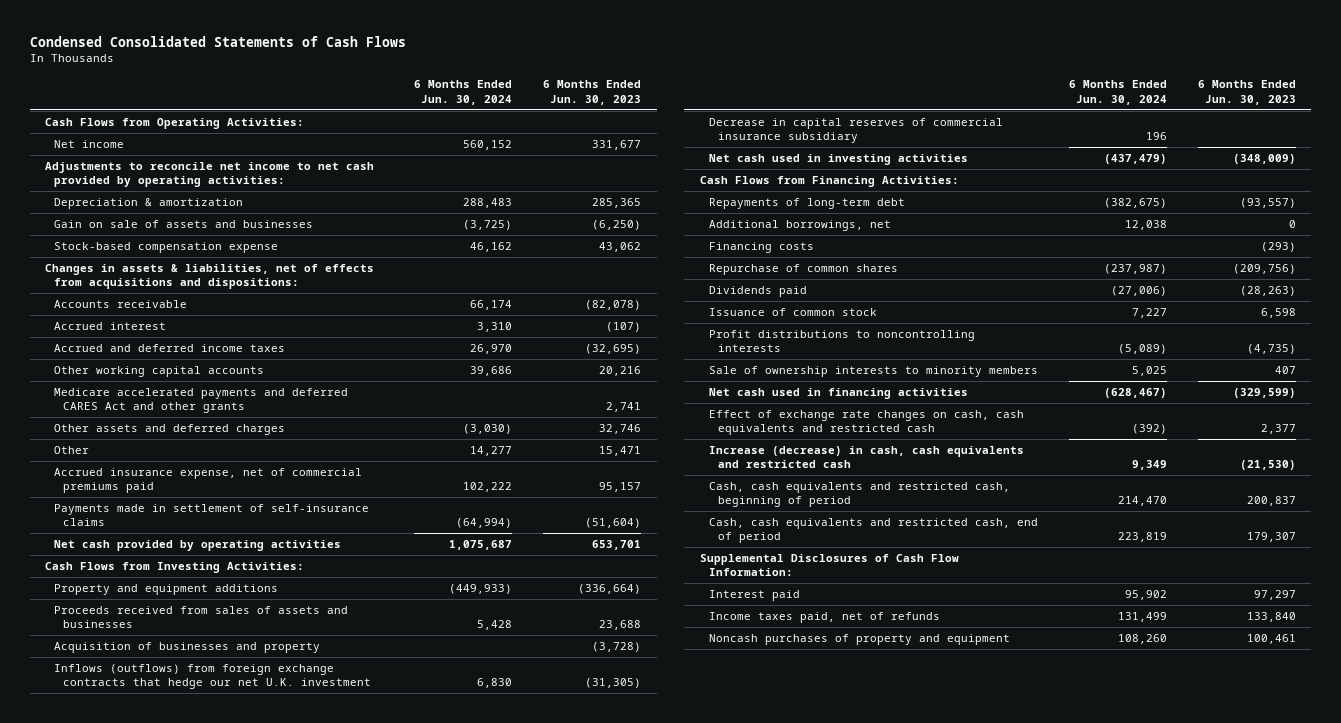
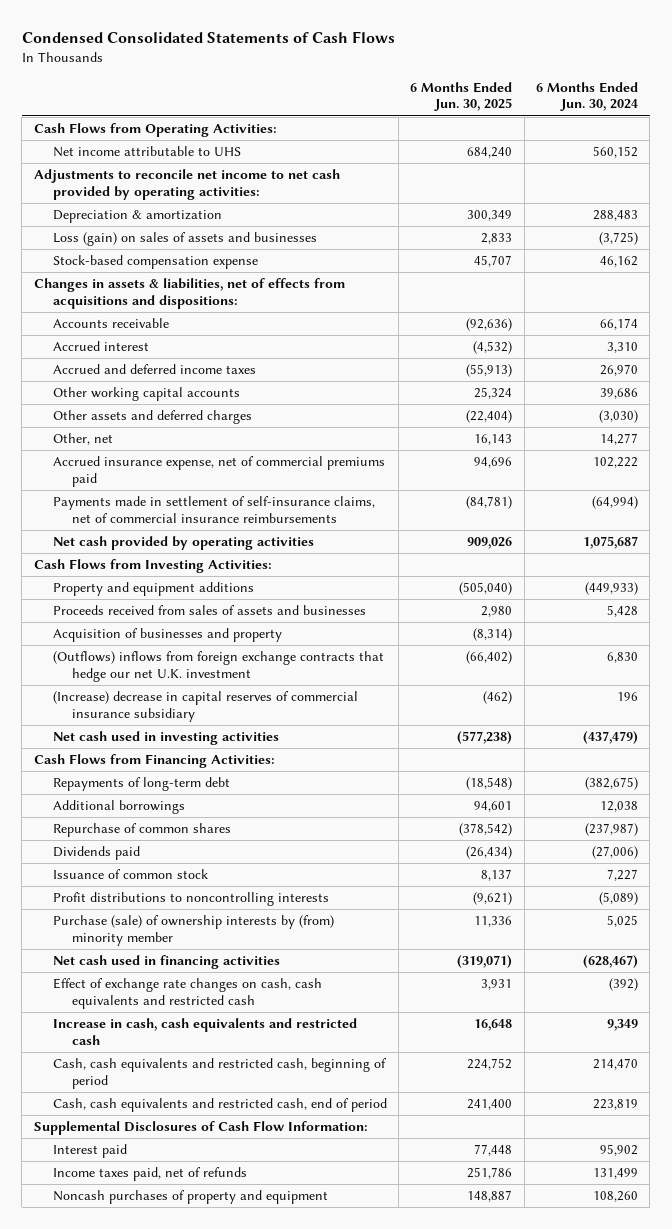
[543,80,642,105] 6 Months Ended Jun. 30, 2023 -> none
none -> [410,81,513,112] 6 Months Ended Jun. 30, 2025
[54,140,125,149] Net income -> [52,146,241,158] Net income attributable to UHS
[54,220,314,229] Gain on sale of assets and businesses -> [52,232,317,247] Loss (gain) on sales of assets and businesses
[54,388,349,414] Medicare accelerated payments and deferred CARES Act and other grants -> none
[54,446,90,455] Other -> [52,433,113,446] Other, net
[54,504,370,527] Payments made in settlement of self-insurance claims -> [52,496,375,523] Payments made in settlement of self-insurance claims, net of commercial insurance reimbursements
[54,664,372,690] Inflows (outflows) from foreign exchange contracts that hedge our net U.K. investment -> [52,651,384,682] (Outflows) inflows from foreign exchange contracts that hedge our net U.K. investment
[708,118,1003,144] Decrease in capital reserves of commercial insurance subsidiary -> [52,691,358,722] (Increase) decrease in capital reserves of commercial insurance subsidiary
[708,242,814,254] Financing costs -> none
[708,220,891,232] Additional borrowings, net -> [52,800,185,815] Additional borrowings
[708,366,1038,378] Sale of ownership interests to minority members -> [52,915,334,946] Purchase (sale) of ownership interests by (from) minority member
[708,446,1024,469] Increase (decrease) in cash, cash equivalents and restricted cash -> [52,1018,357,1045] Increase in cash, cash equivalents and restricted cash

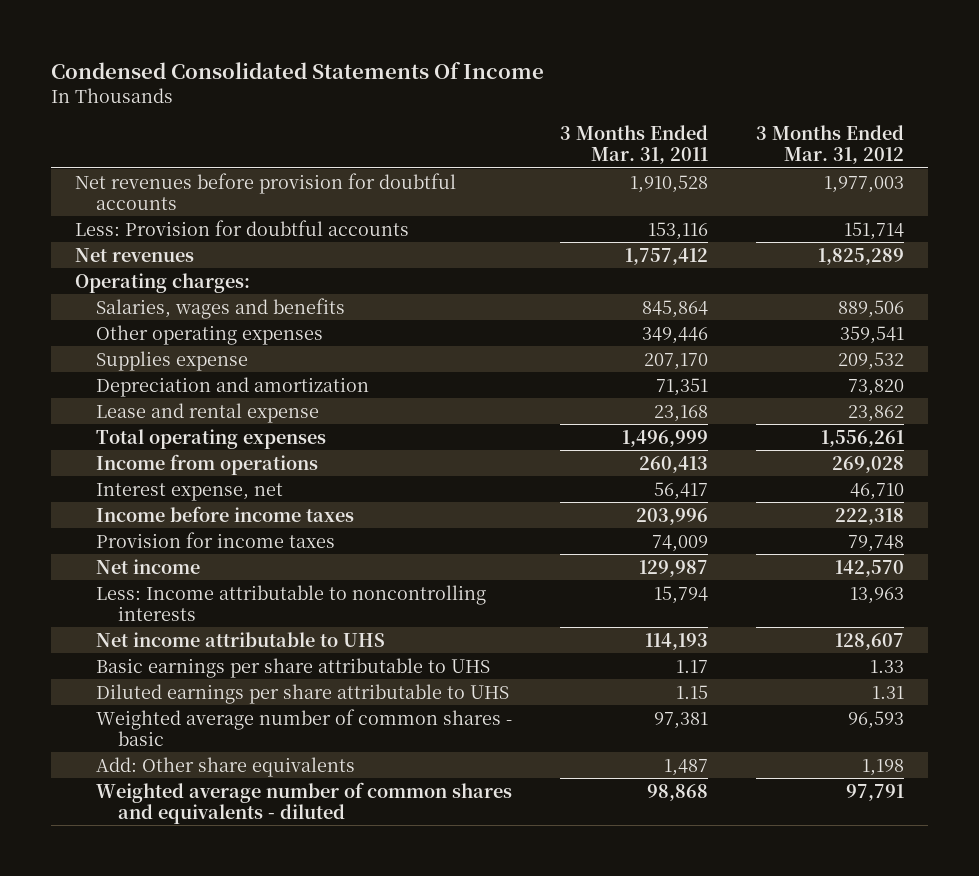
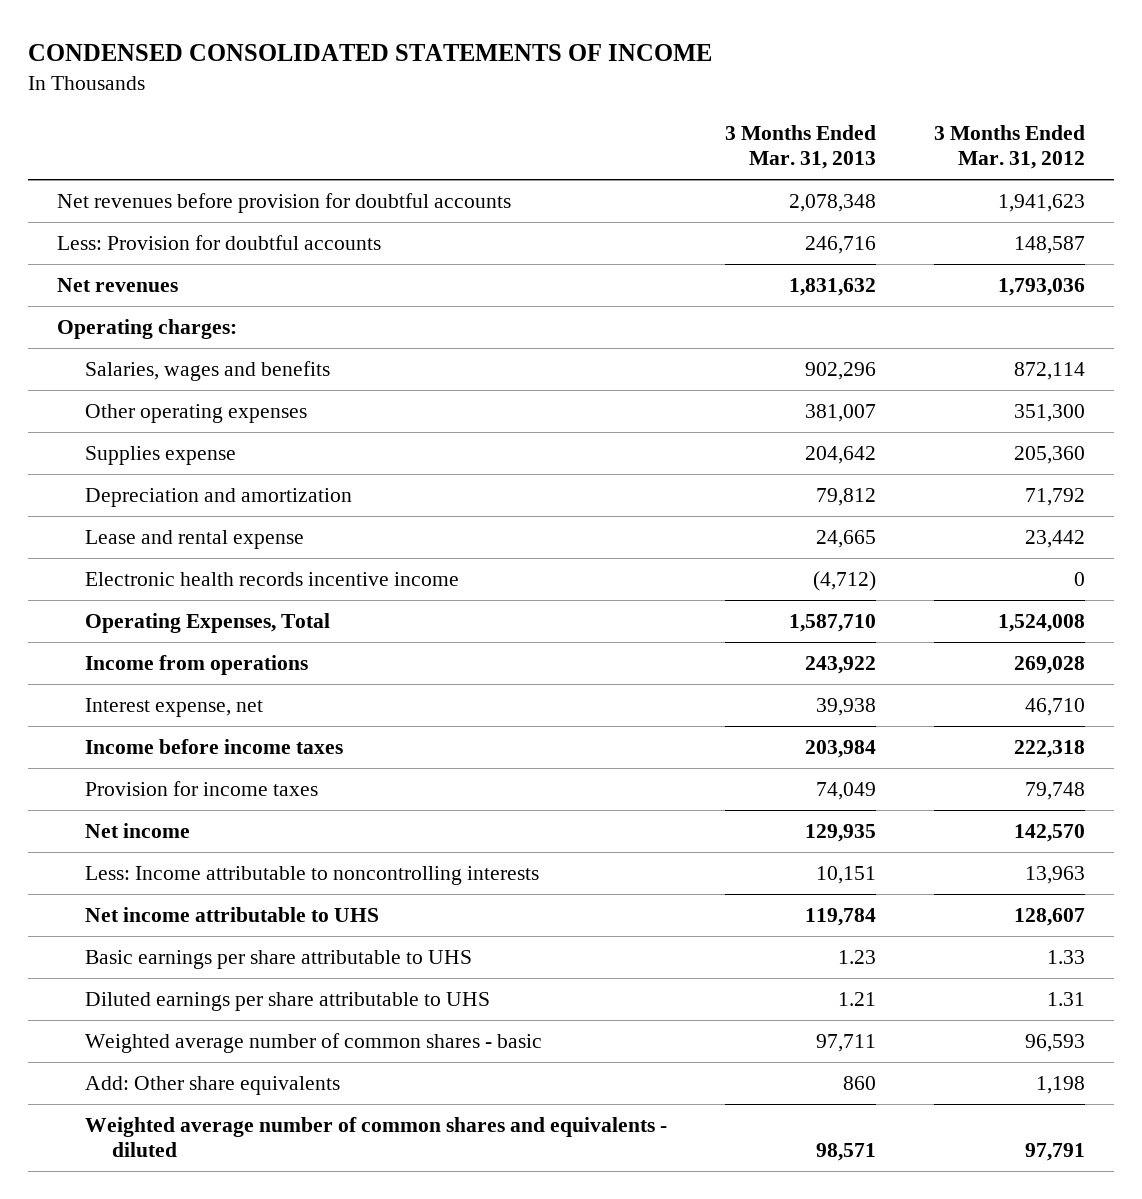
[50,61,544,79] Condensed Consolidated Statements Of Income -> [27,44,712,62] CONDENSED CONSOLIDATED STATEMENTS OF INCOME
[560,125,709,165] 3 Months Ended Mar. 31, 2011 -> none
none -> [724,124,876,170] 3 Months Ended Mar. 31, 2013
[823,175,904,193] 1,977,003 -> [998,193,1086,212] 1,941,623
[843,221,904,240] 151,714 -> [1014,235,1086,254] 148,587
[817,247,904,265] 1,825,289 -> [998,277,1086,296] 1,793,036
[837,299,904,318] 889,506 -> [1014,361,1086,380] 872,114
[839,325,904,344] 359,541 -> [1014,403,1086,422] 351,300
[837,351,904,370] 209,532 -> [1014,445,1086,464] 205,360
[847,378,904,396] 73,820 -> [1025,487,1086,506] 71,792
[847,404,904,422] 23,862 -> [1025,529,1086,548] 23,442
none -> [84,571,459,586] Electronic health records incentive income
[96,428,327,449] Total operating expenses -> [84,612,330,633] Operating Expenses, Total
[820,429,904,447] 1,556,261 -> [998,613,1086,632] 1,524,008

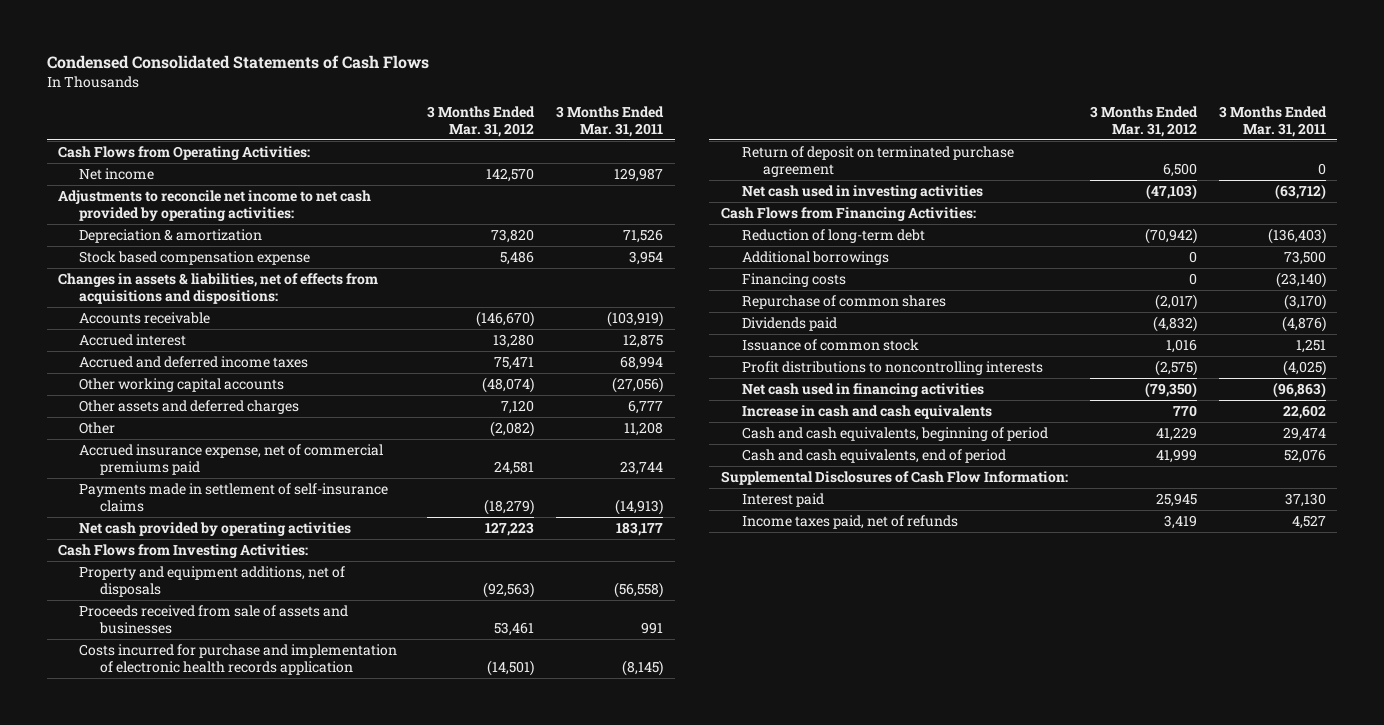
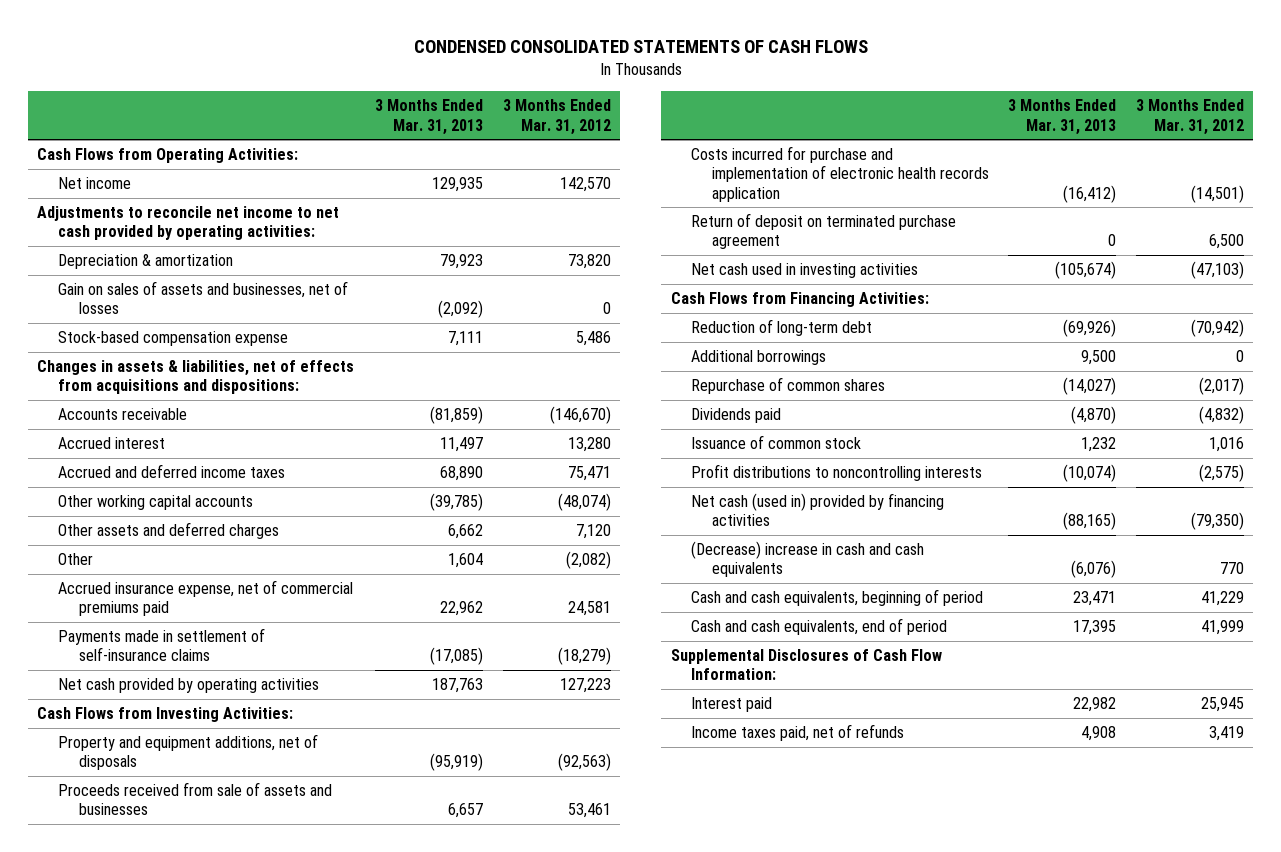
[46,55,429,70] Condensed Consolidated Statements of Cash Flows -> [413,39,868,53] CONDENSED CONSOLIDATED STATEMENTS OF CASH FLOWS
[556,106,665,138] 3 Months Ended Mar. 31, 2011 -> none
none -> [375,99,484,135] 3 Months Ended Mar. 31, 2013
none -> [58,281,349,315] Gain on sales of assets and businesses, net of losses
[79,250,311,265] Stock based compensation expense -> [58,331,289,347] Stock-based compensation expense
[741,272,846,287] Financing costs -> none
[741,382,984,397] Net cash used in financing activities -> [691,493,945,527] Net cash (used in) provided by financing activities
[741,404,992,419] Increase in cash and cash equivalents -> [691,541,925,578] (Decrease) increase in cash and cash equivalents

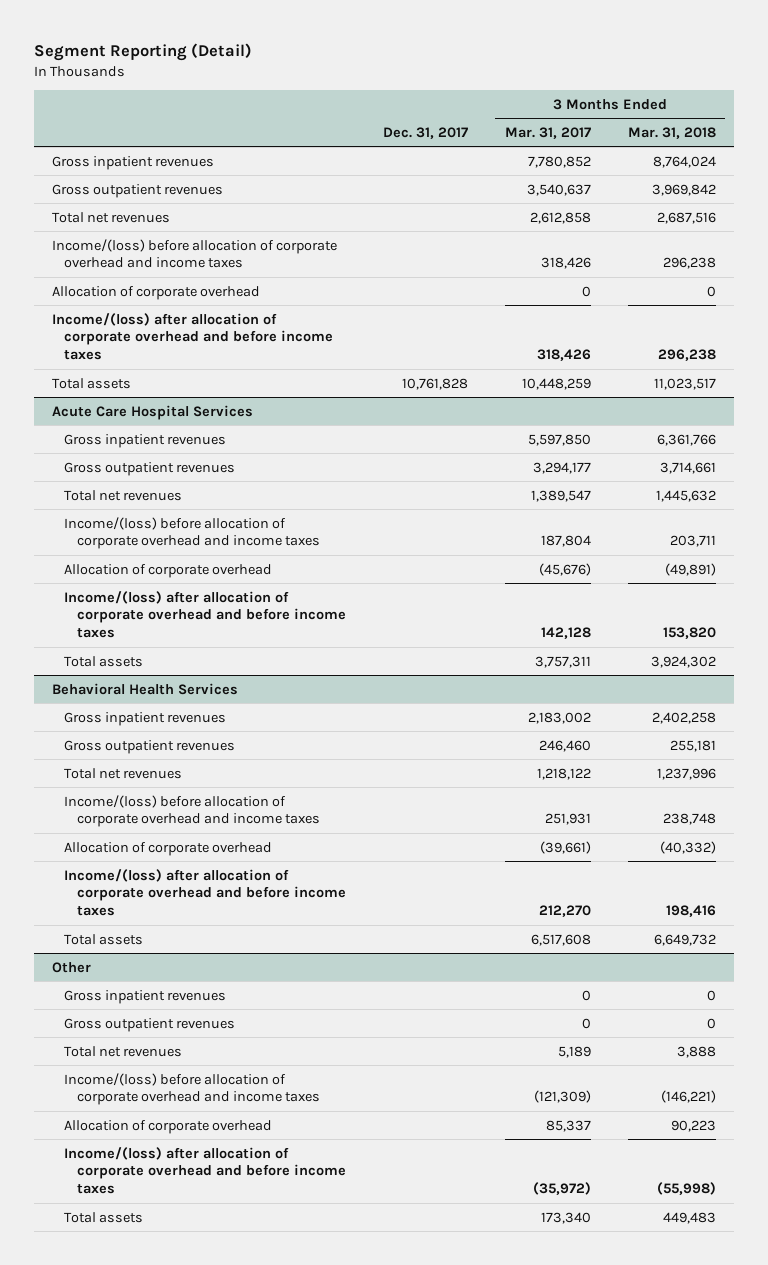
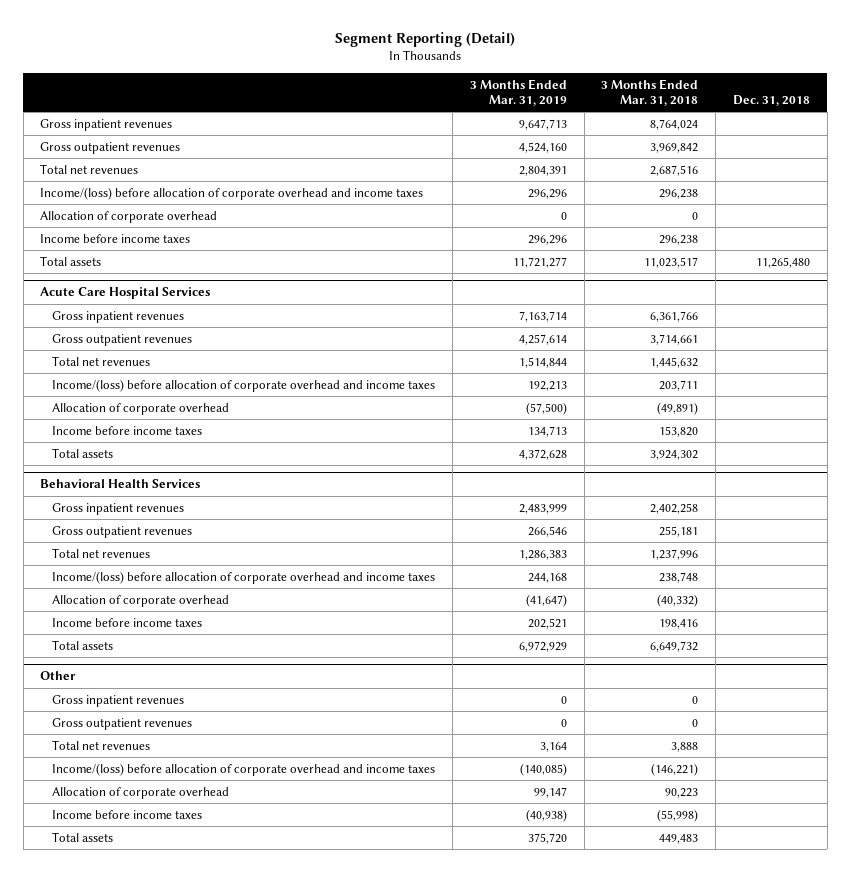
[382,126,468,139] Dec. 31, 2017 -> none
[504,126,591,139] Mar. 31, 2017 -> none
none -> [469,78,567,106] 3 Months Ended Mar. 31, 2019
none -> [733,94,811,106] Dec. 31, 2018
[52,312,334,361] Income/(loss) after allocation of corporate overhead and before income taxes -> [40,233,191,243] Income before income taxes
[64,590,346,639] Income/(loss) after allocation of corporate overhead and before income taxes -> [52,425,203,435] Income before income taxes
[64,868,346,917] Income/(loss) after allocation of corporate overhead and before income taxes -> [52,617,203,627] Income before income taxes
[64,1146,346,1195] Income/(loss) after allocation of corporate overhead and before income taxes -> [52,809,203,819] Income before income taxes

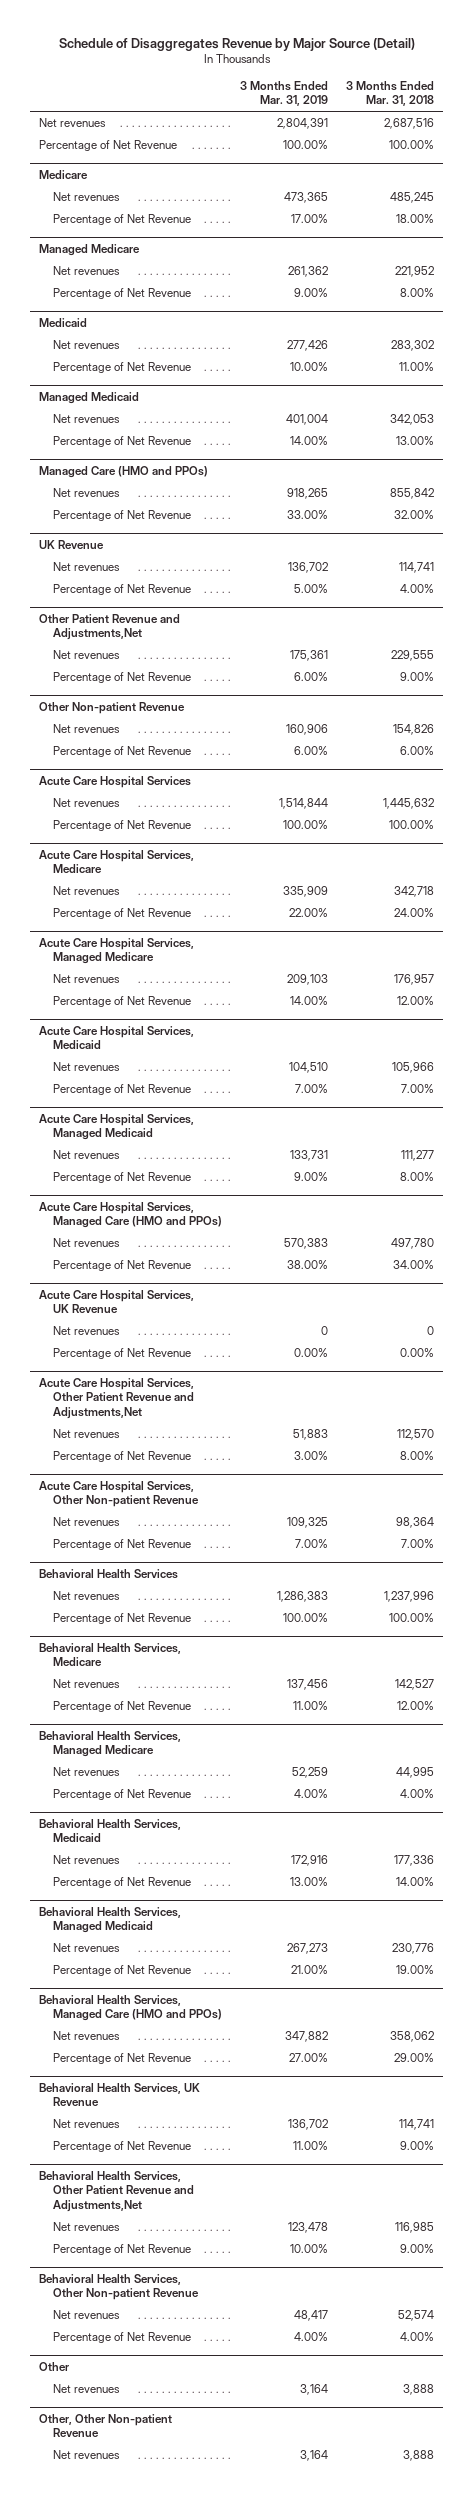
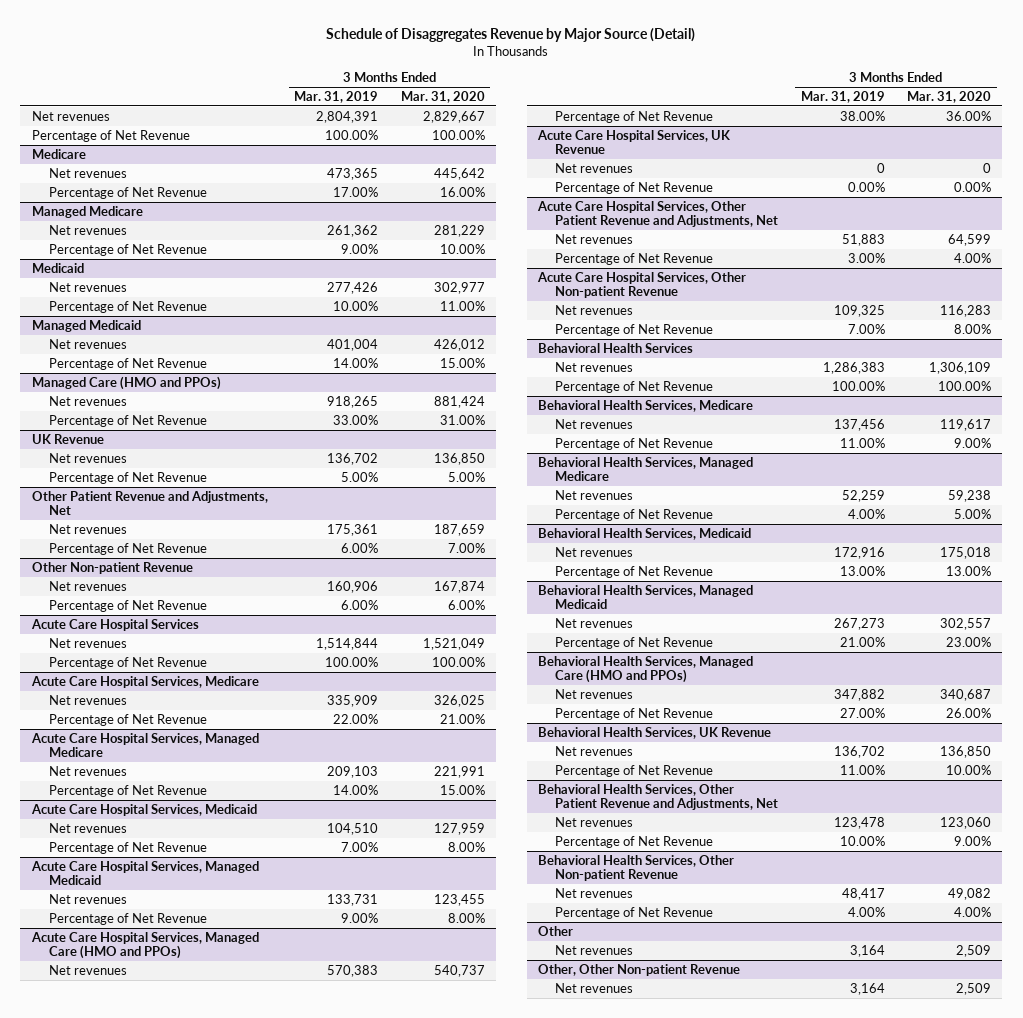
[346,80,435,107] 3 Months Ended Mar. 31, 2018 -> none
none -> [400,90,485,103] Mar. 31, 2020
[38,613,180,641] Other Patient Revenue and Adjustments,Net -> [31,490,268,516] Other Patient Revenue and Adjustments, Net
[38,1377,195,1419] Acute Care Hospital Services, Other Patient Revenue and Adjustments,Net -> [536,200,779,228] Acute Care Hospital Services, Other Patient Revenue and Adjustments, Net
[38,2170,195,2212] Behavioral Health Services, Other Patient Revenue and Adjustments,Net -> [537,783,779,811] Behavioral Health Services, Other Patient Revenue and Adjustments, Net

